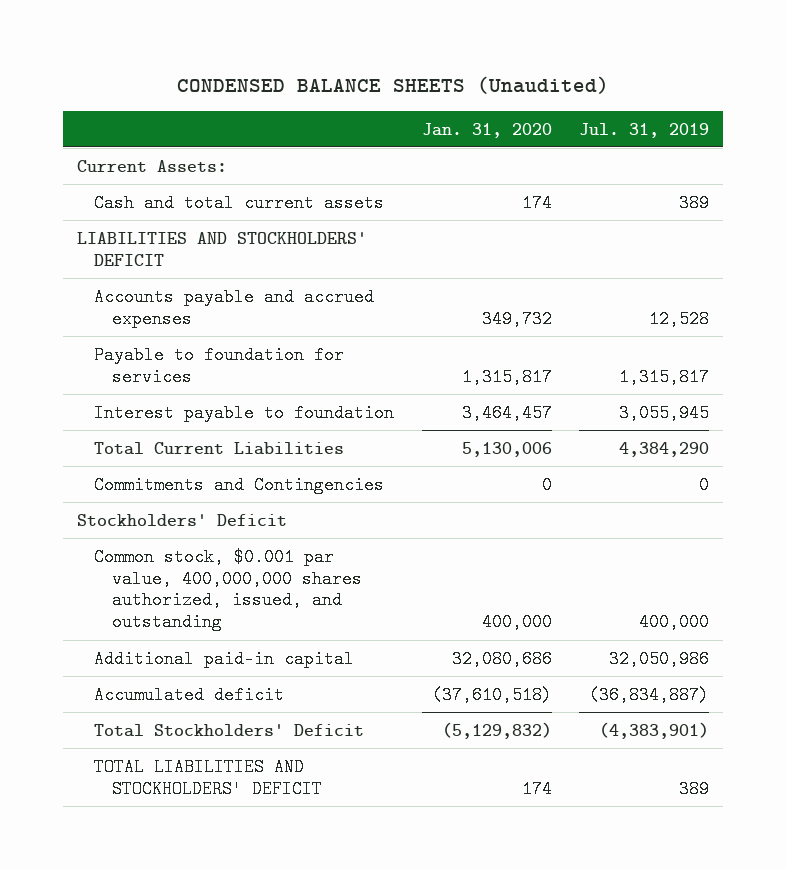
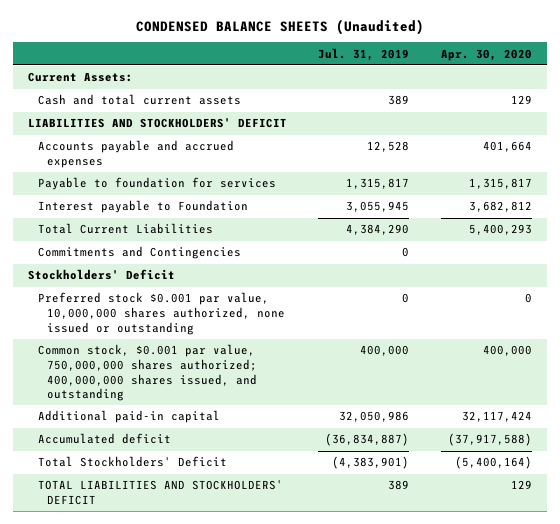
[421,122,552,138] Jan. 31, 2020 -> none
none -> [440,48,532,61] Apr. 30, 2020
[94,403,395,422] Interest payable to foundation -> [37,200,248,214] Interest payable to Foundation
none -> [37,292,285,335] Preferred stock $0.001 par value, 10,000,000 shares authorized, none issued or outstanding
[94,547,362,632] Common stock, $0.001 par value, 400,000,000 shares authorized, issued, and outstanding -> [37,344,257,402] Common stock, $0.001 par value, 750,000,000 shares authorized; 400,000,000 shares issued, and outstanding

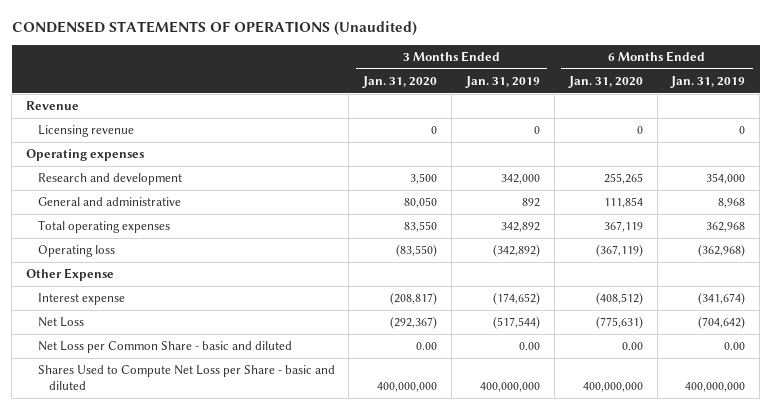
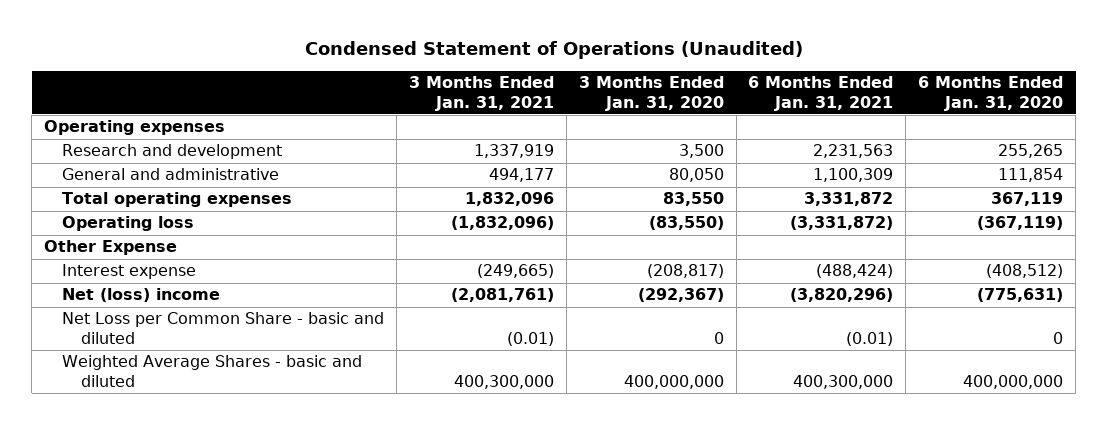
[11,20,417,36] CONDENSED STATEMENTS OF OPERATIONS (Unaudited) -> [304,41,803,60] Condensed Statement of Operations (Unaudited)
[464,76,540,89] Jan. 31, 2019 -> none
[670,76,746,89] Jan. 31, 2019 -> none
none -> [409,76,555,111] 3 Months Ended Jan. 31, 2021
none -> [748,76,894,111] 6 Months Ended Jan. 31, 2021
[26,101,80,111] Revenue -> none
[37,125,134,138] Licensing revenue -> none
[37,317,84,328] Net Loss -> [62,288,221,303] Net (loss) income
[416,342,438,351] 0.00 -> [713,332,724,345] 0
[621,342,643,351] 0.00 -> [1053,332,1064,345] 0
[37,365,335,391] Shares Used to Compute Net Loss per Share - basic and diluted -> [62,355,363,388] Weighted Average Shares - basic and diluted

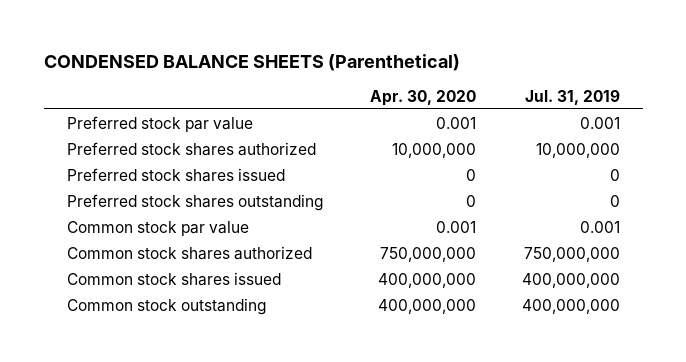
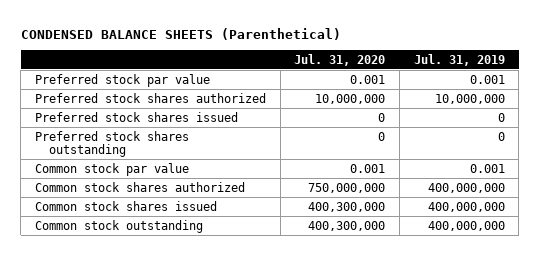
[369,89,476,106] Apr. 30, 2020 -> none
none -> [294,53,386,66] Jul. 31, 2020
[523,246,620,262] 750,000,000 -> [427,182,505,193] 400,000,000

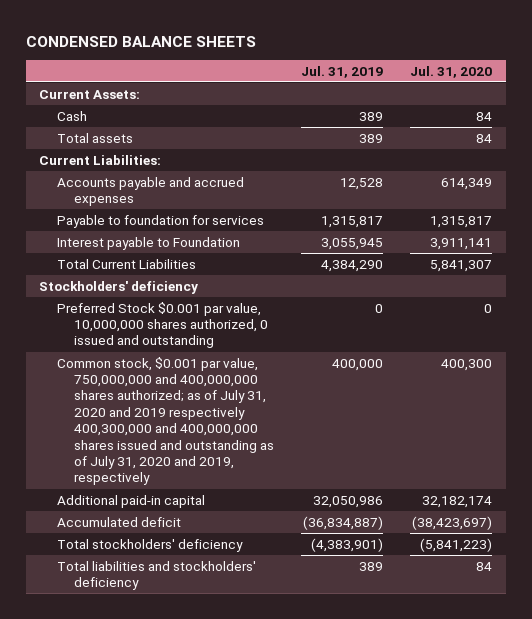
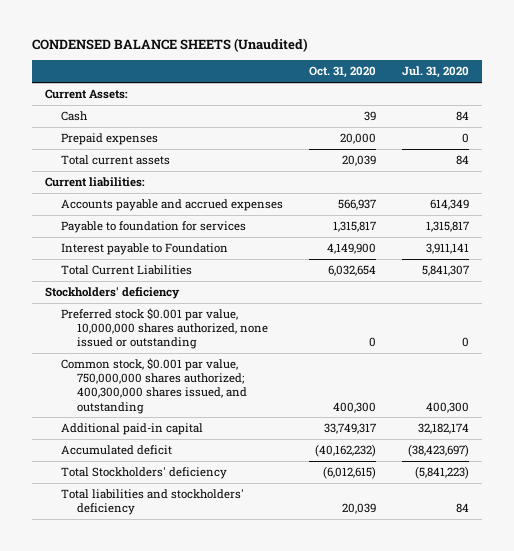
[25,35,256,47] CONDENSED BALANCE SHEETS -> [31,38,308,53] CONDENSED BALANCE SHEETS (Unaudited)
[301,65,384,78] Jul. 31, 2019 -> none
none -> [308,66,376,79] Oct. 31, 2020
none -> [60,132,158,145] Prepaid expenses
[56,132,133,143] Total assets -> [60,154,170,165] Total current assets
[39,154,162,165] Current Liabilities: -> [44,176,145,187] Current liabilities:
[56,301,268,349] Preferred Stock $0.001 par value, 10,000,000 shares authorized, 0 issued and outstanding -> [60,307,269,350] Preferred stock $0.001 par value, 10,000,000 shares authorized, none issued or outstanding
[56,356,274,486] Common stock, $0.001 par value, 750,000,000 and 400,000,000 shares authorized; as of July 31, 2020 and 2019 respectively 400,300,000 and 400,000,000 shares issued and outstanding as of July 31, 2020 and 2019, respectively -> [60,357,248,414] Common stock, $0.001 par value, 750,000,000 shares authorized; 400,300,000 shares issued, and outstanding
[56,538,243,552] Total stockholders' deficiency -> [60,466,227,479] Total Stockholders' deficiency

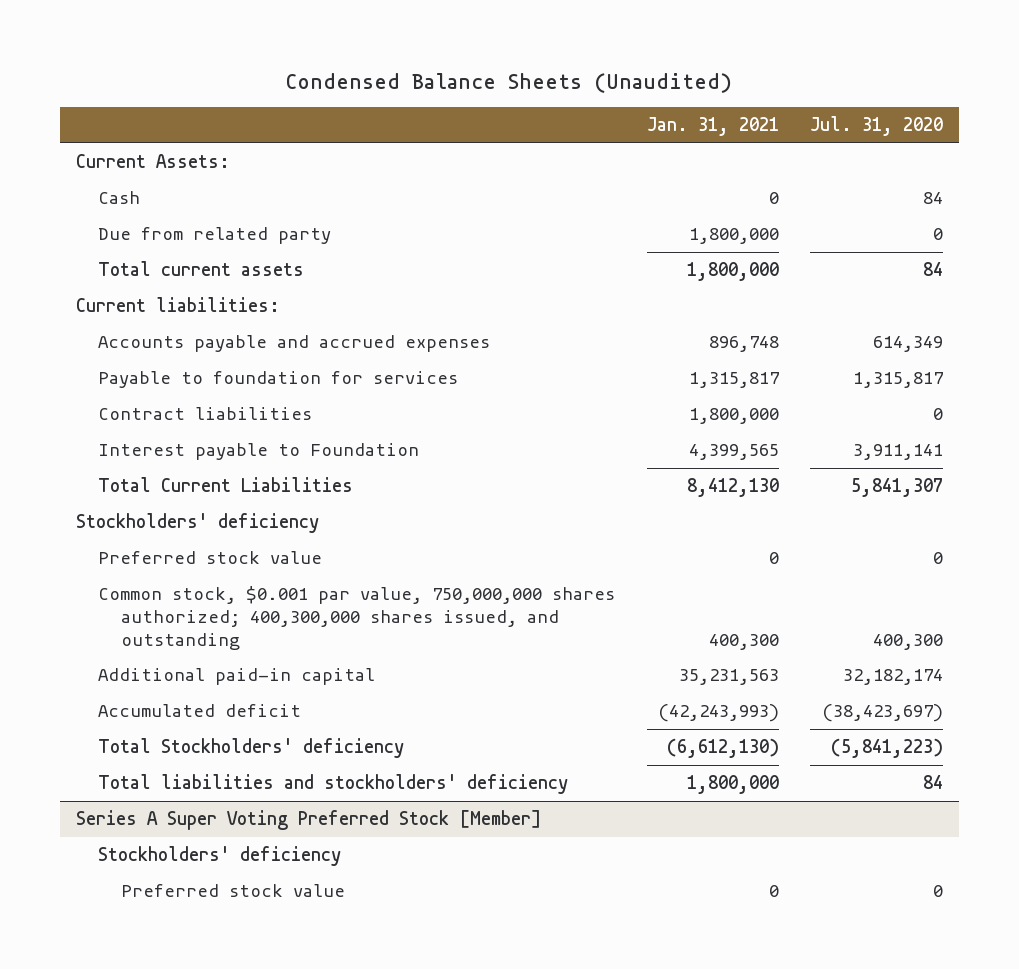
[31,38,308,53] CONDENSED BALANCE SHEETS (Unaudited) -> [285,72,733,93] Condensed Balance Sheets (Unaudited)
[308,66,376,79] Oct. 31, 2020 -> none
none -> [646,117,779,137] Jan. 31, 2021
[60,132,158,145] Prepaid expenses -> none
none -> [98,227,332,245] Due from related party
none -> [98,407,313,421] Contract liabilities
[60,307,269,350] Preferred stock $0.001 par value, 10,000,000 shares authorized, none issued or outstanding -> [98,551,323,565] Preferred stock value
none -> [75,810,541,831] Series A Super Voting Preferred Stock [Member]
none -> [98,846,342,867] Stockholders' deficiency
none -> [121,884,346,898] Preferred stock value

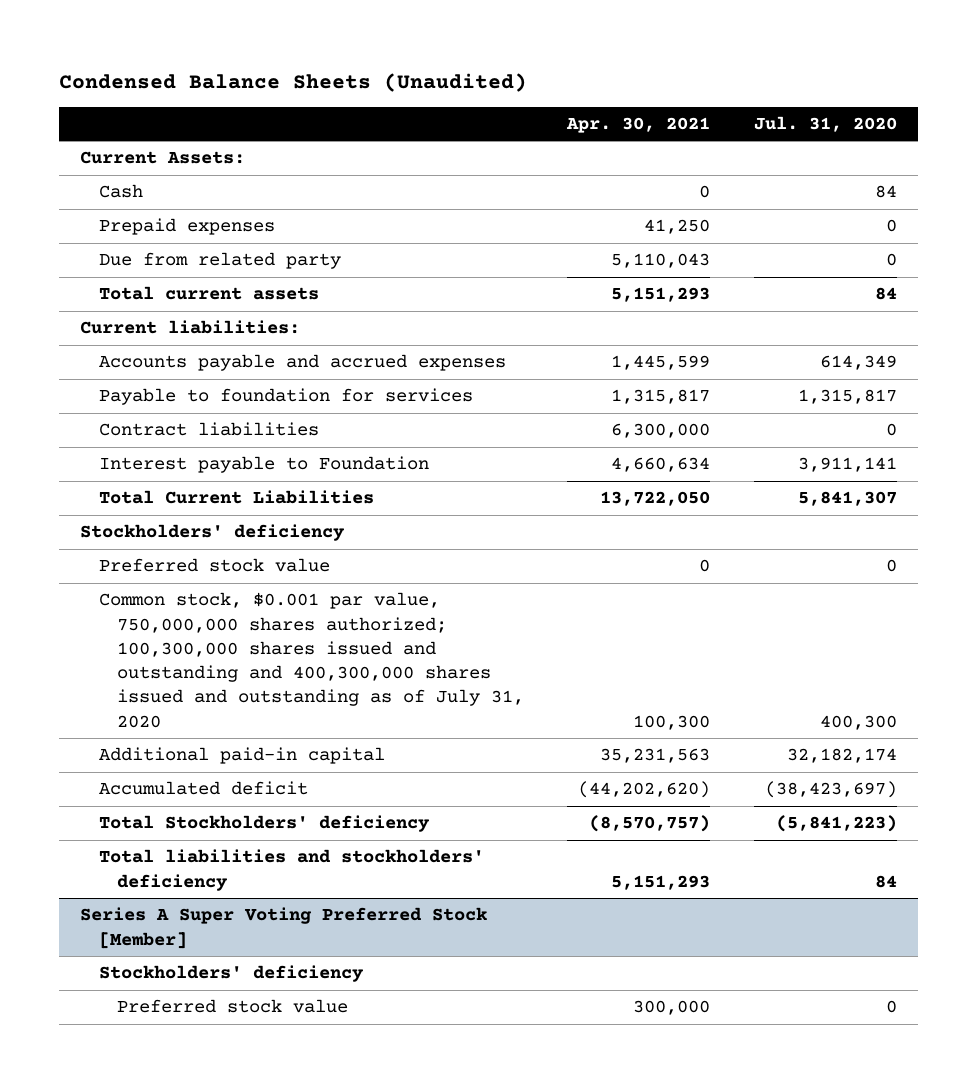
[646,117,779,137] Jan. 31, 2021 -> none
none -> [566,116,711,133] Apr. 30, 2021
none -> [98,218,275,236] Prepaid expenses
[98,586,616,650] Common stock, $0.001 par value, 750,000,000 shares authorized; 400,300,000 shares issued, and outstanding -> [98,592,525,728] Common stock, $0.001 par value, 750,000,000 shares authorized; 100,300,000 shares issued and outstanding and 400,300,000 shares issued and outstanding as of July 31, 2020

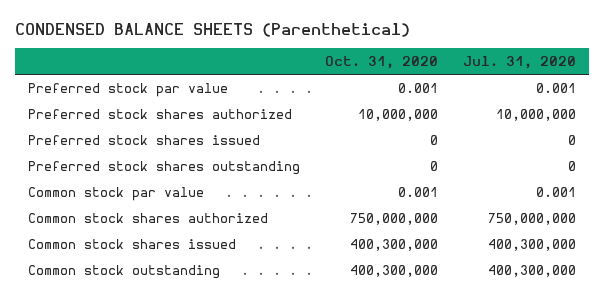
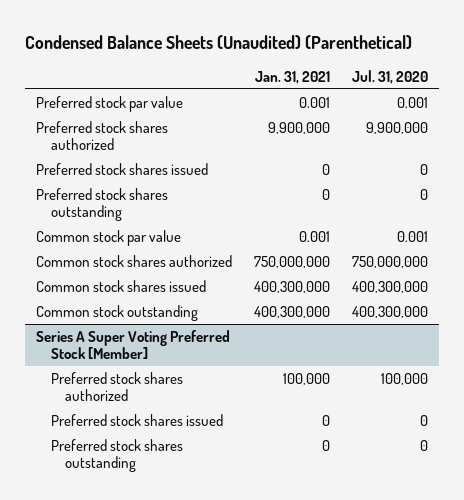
[15,23,411,38] CONDENSED BALANCE SHEETS (Parenthetical) -> [25,34,413,49] Condensed Balance Sheets (Unaudited) (Parenthetical)
[325,56,439,70] Oct. 31, 2020 -> none
none -> [255,71,331,85] Jan. 31, 2021
[496,108,577,121] 10,000,000 -> [365,121,428,134] 9,900,000
none -> [36,329,231,360] Series A Super Voting Preferred Stock [Member]
none -> [50,371,183,402] Preferred stock shares authorized
none -> [50,413,223,426] Preferred stock shares issued
none -> [50,438,183,473] Preferred stock shares outstanding

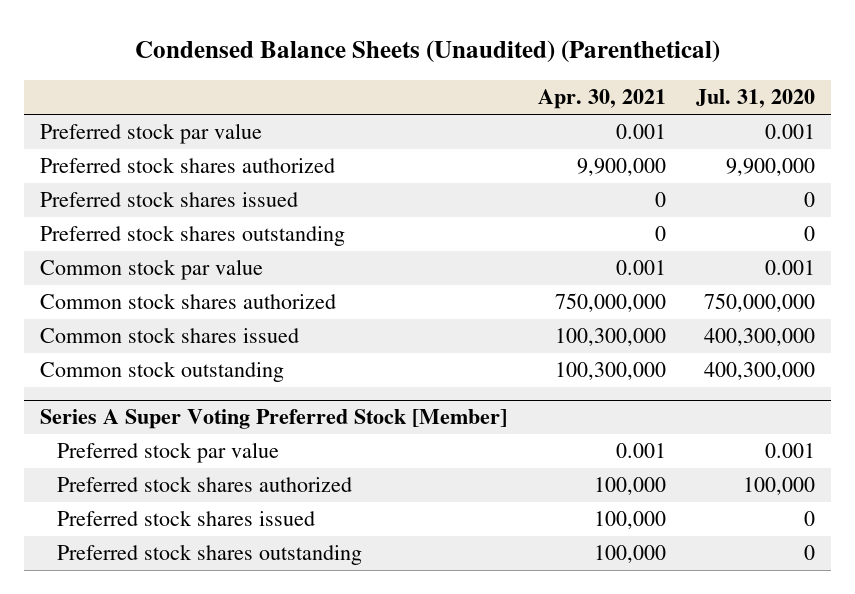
[255,71,331,85] Jan. 31, 2021 -> none
none -> [537,89,666,110] Apr. 30, 2021
none -> [56,442,279,464] Preferred stock par value

